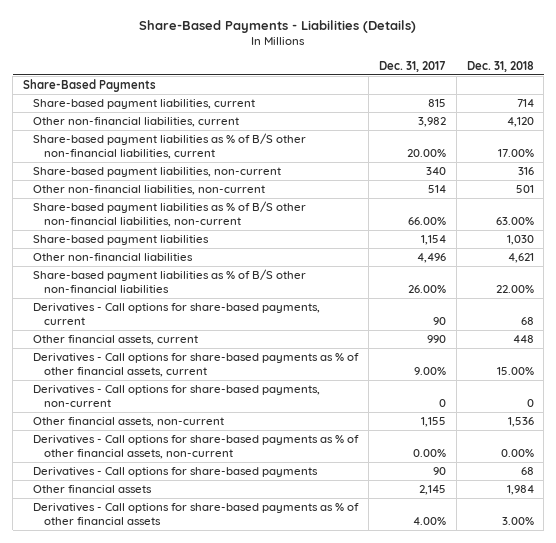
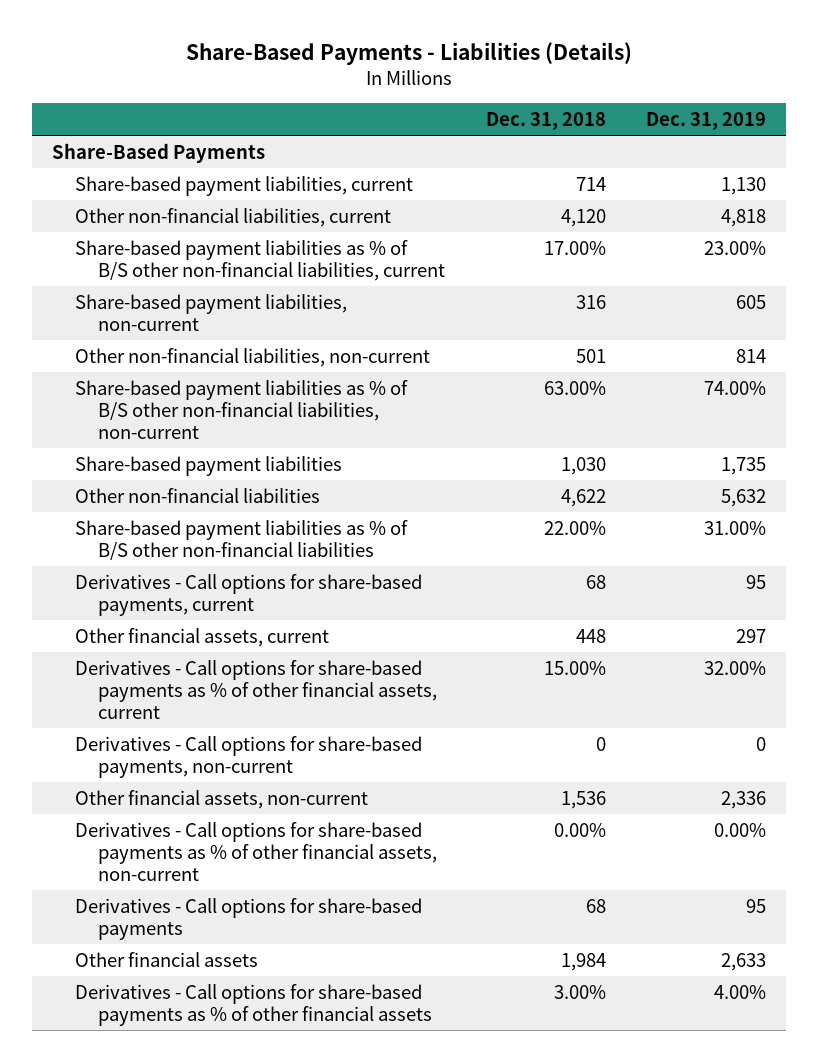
[378,60,446,72] Dec. 31, 2017 -> none
none -> [646,112,767,131] Dec. 31, 2019
[507,252,534,263] 4,621 -> [560,488,606,507] 4,622

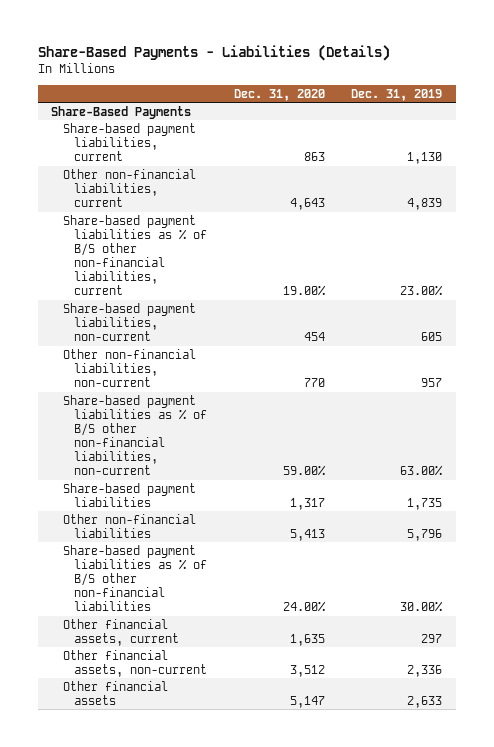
[485,112,606,131] Dec. 31, 2018 -> none
none -> [233,88,325,101] Dec. 31, 2020
[721,208,767,227] 4,818 -> [407,198,443,211] 4,839
[736,348,767,363] 814 -> [421,378,443,388] 957
[704,380,767,395] 74.00% -> [400,465,444,477] 63.00%
[75,573,423,616] Derivatives - Call options for share-based payments, current -> none
[721,488,767,507] 5,632 -> [407,528,443,541] 5,796
[704,520,767,535] 31.00% -> [400,601,444,613] 30.00%
[75,659,438,720] Derivatives - Call options for share-based payments as % of other financial assets, current -> none
[75,735,423,778] Derivatives - Call options for share-based payments, non-current -> none
[75,821,438,882] Derivatives - Call options for share-based payments as % of other financial assets, non-current -> none
[75,897,423,940] Derivatives - Call options for share-based payments -> none
[75,983,433,1026] Derivatives - Call options for share-based payments as % of other financial assets -> none

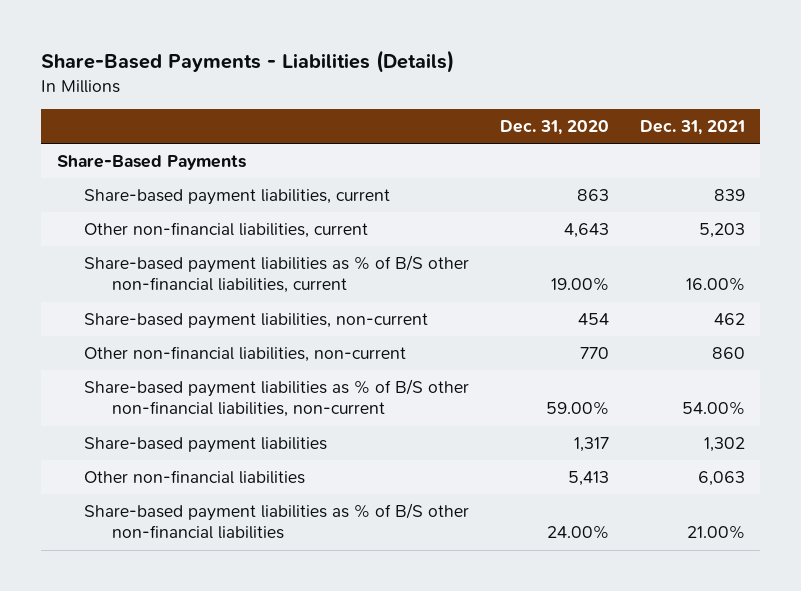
[351,88,443,101] Dec. 31, 2019 -> none
none -> [639,120,745,136] Dec. 31, 2021
[62,618,180,646] Other financial assets, current -> none
[62,649,208,677] Other financial assets, non-current -> none
[62,680,168,705] Other financial assets -> none

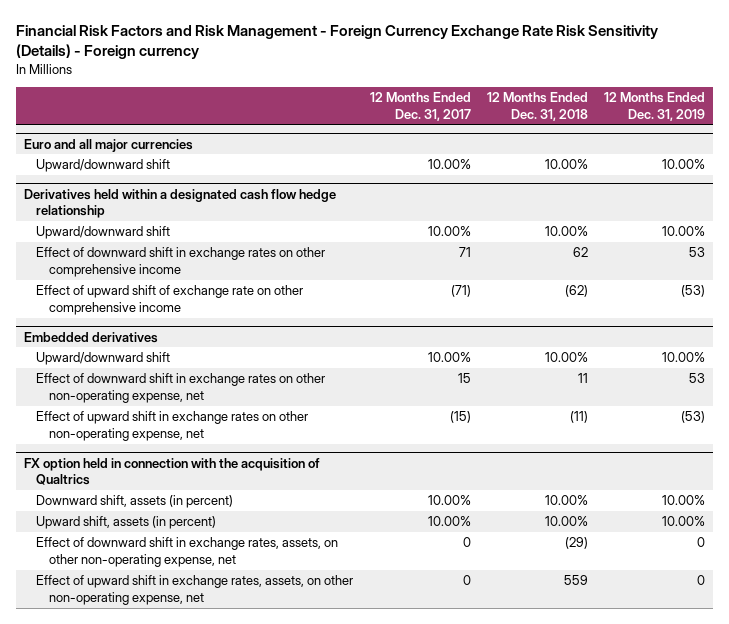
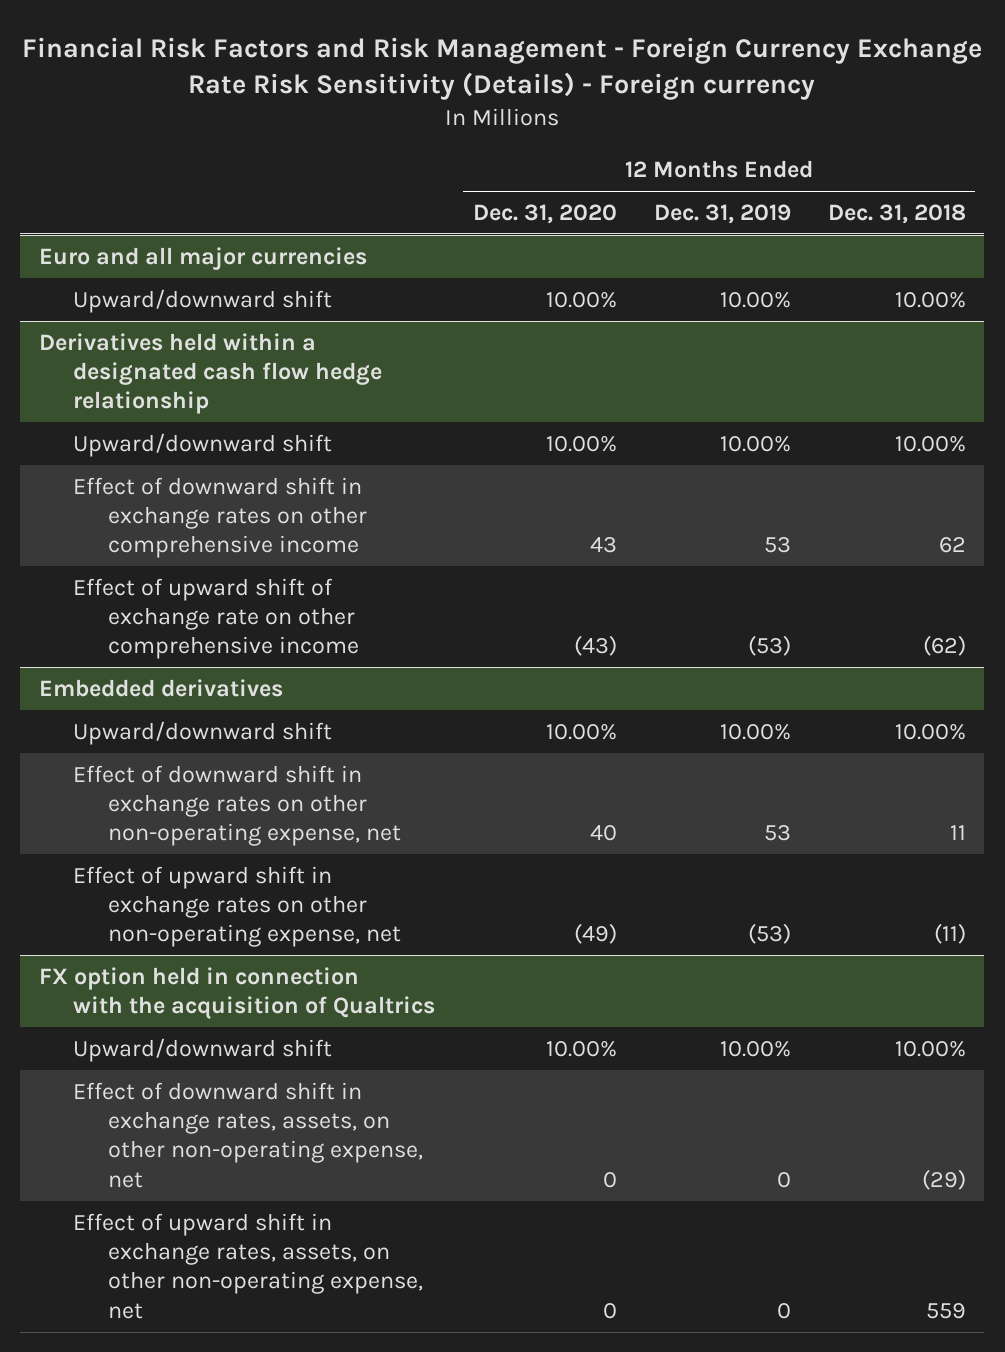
[369,92,471,121] 12 Months Ended Dec. 31, 2017 -> none
none -> [472,203,617,224] Dec. 31, 2020
[36,495,234,509] Downward shift, assets (in percent) -> none
[36,516,217,530] Upward shift, assets (in percent) -> none
none -> [73,1037,333,1062] Upward/downward shift

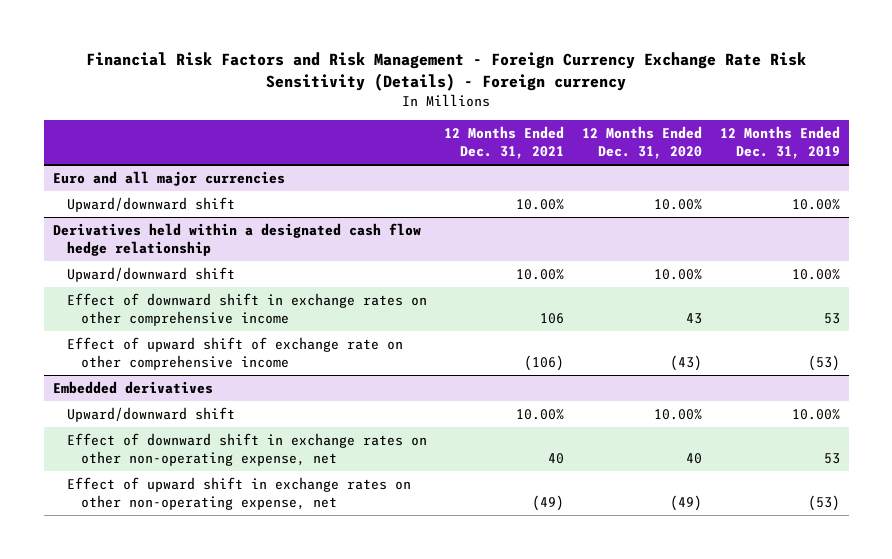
[827,203,966,224] Dec. 31, 2018 -> none
none -> [444,126,565,159] 12 Months Ended Dec. 31, 2021
[38,966,436,1020] FX option held in connection with the acquisition of Qualtrics -> none
[73,1037,333,1062] Upward/downward shift -> none
[73,1081,423,1188] Effect of downward shift in exchange rates, assets, on other non-operating expense, net -> none
[73,1212,423,1319] Effect of upward shift in exchange rates, assets, on other non-operating expense, net -> none

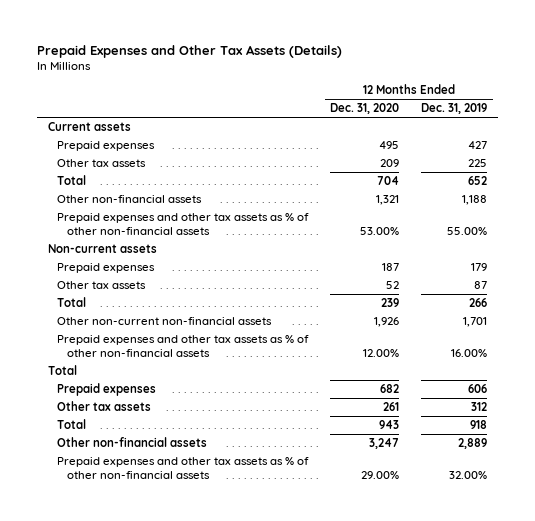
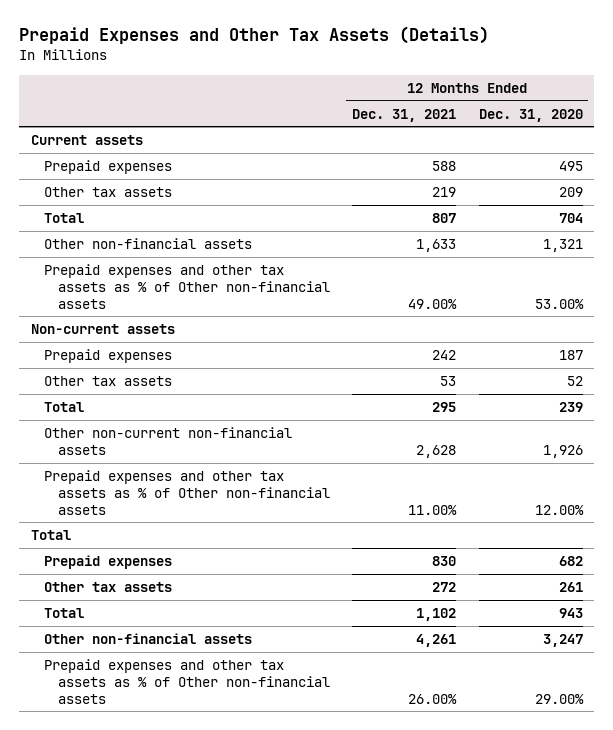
[421,103,488,115] Dec. 31, 2019 -> none
none -> [352,108,457,122] Dec. 31, 2021
[57,212,310,235] Prepaid expenses and other tax assets as % of other non-financial assets -> [44,264,330,309] Prepaid expenses and other tax assets as % of Other non-financial assets
[57,334,310,357] Prepaid expenses and other tax assets as % of other non-financial assets -> [44,470,330,515] Prepaid expenses and other tax assets as % of Other non-financial assets
[57,456,310,479] Prepaid expenses and other tax assets as % of other non-financial assets -> [44,659,330,704] Prepaid expenses and other tax assets as % of Other non-financial assets

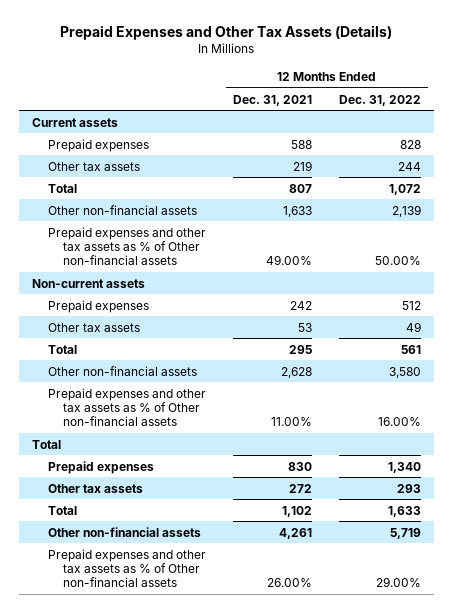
[478,108,583,122] Dec. 31, 2020 -> none
none -> [338,94,421,106] Dec. 31, 2022
[44,427,293,455] Other non-current non-financial assets -> [47,365,197,376] Other non-financial assets

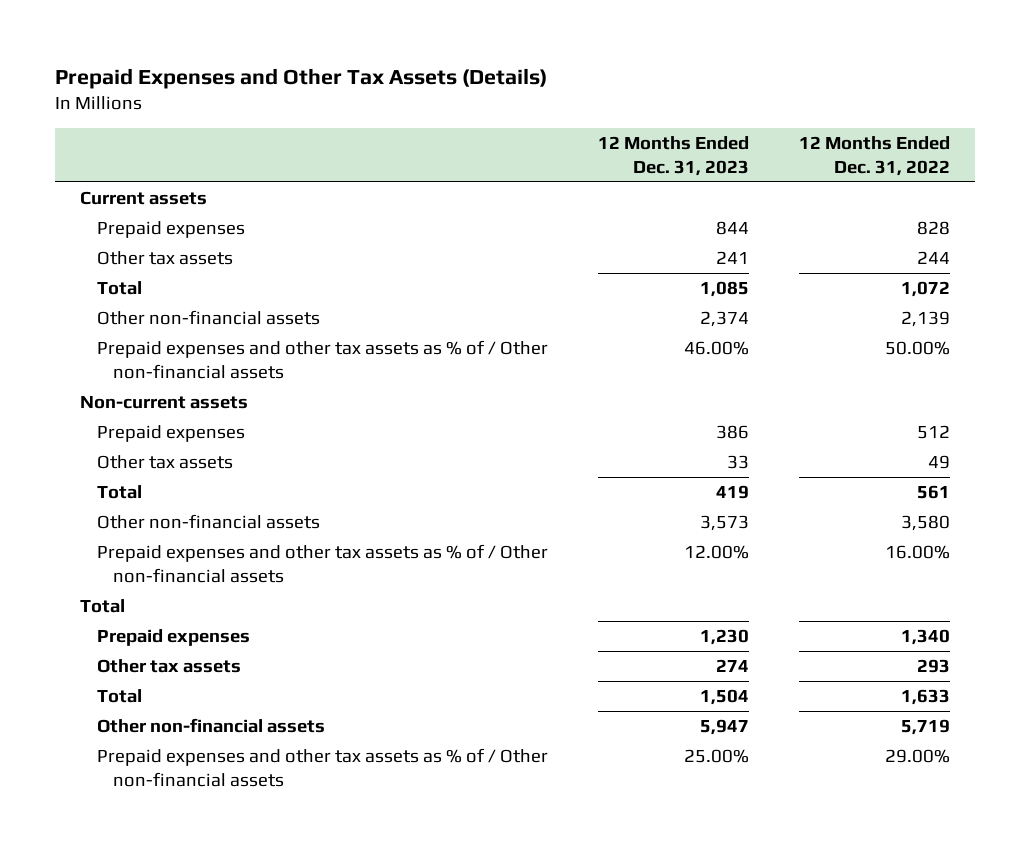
[232,94,312,106] Dec. 31, 2021 -> none
none -> [597,136,749,177] 12 Months Ended Dec. 31, 2023
[47,226,206,265] Prepaid expenses and other tax assets as % of Other non-financial assets -> [96,339,548,379] Prepaid expenses and other tax assets as % of / Other non-financial assets
[47,387,206,426] Prepaid expenses and other tax assets as % of Other non-financial assets -> [96,543,548,583] Prepaid expenses and other tax assets as % of / Other non-financial assets
[47,548,206,587] Prepaid expenses and other tax assets as % of Other non-financial assets -> [96,747,548,787] Prepaid expenses and other tax assets as % of / Other non-financial assets

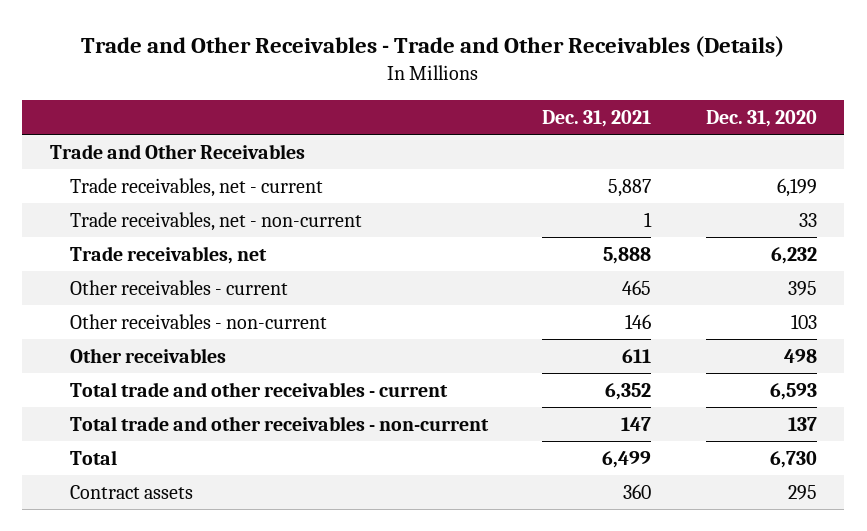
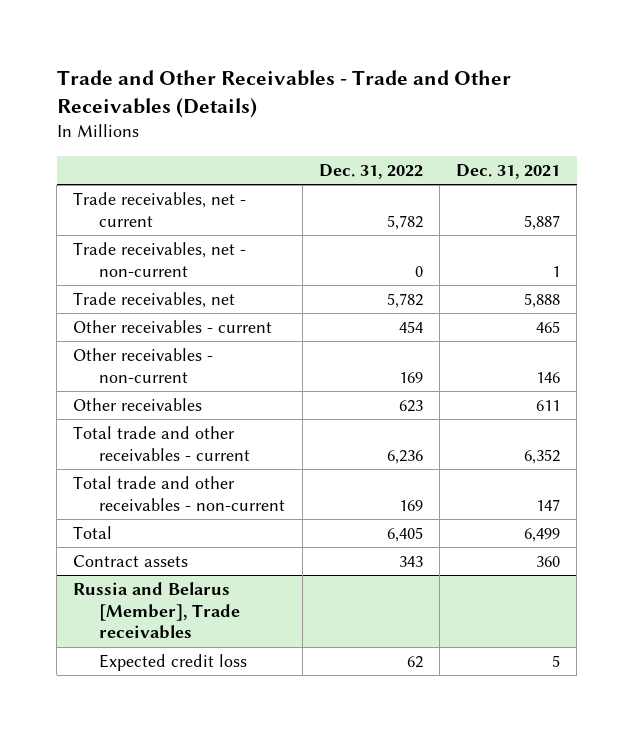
[705,110,817,128] Dec. 31, 2020 -> none
none -> [318,163,423,179] Dec. 31, 2022
[49,143,305,159] Trade and Other Receivables -> none
none -> [73,582,241,640] Russia and Belarus [Member], Trade receivables
none -> [99,654,248,672] Expected credit loss

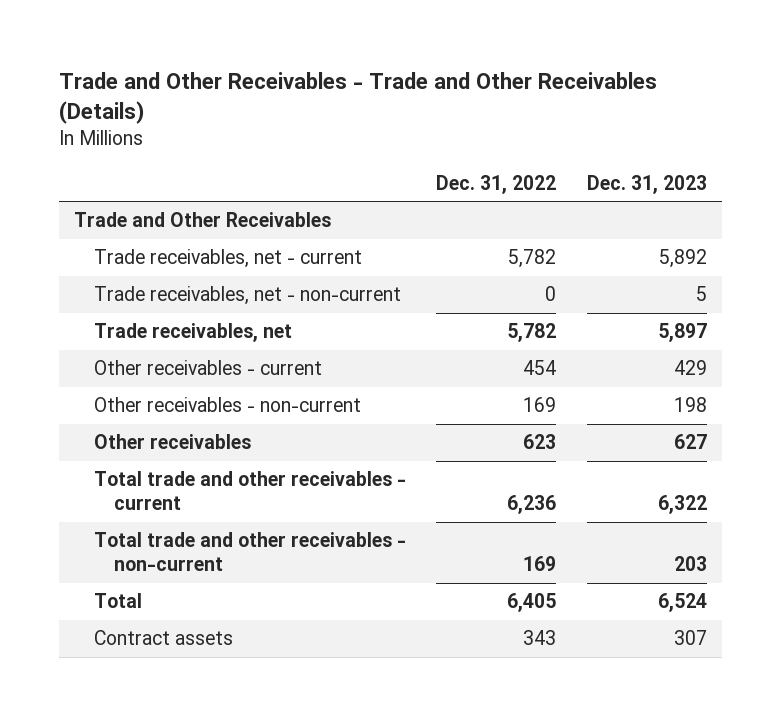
[456,163,561,179] Dec. 31, 2021 -> none
none -> [586,174,707,194] Dec. 31, 2023
none -> [74,212,332,228] Trade and Other Receivables
[73,582,241,640] Russia and Belarus [Member], Trade receivables -> none
[99,654,248,672] Expected credit loss -> none

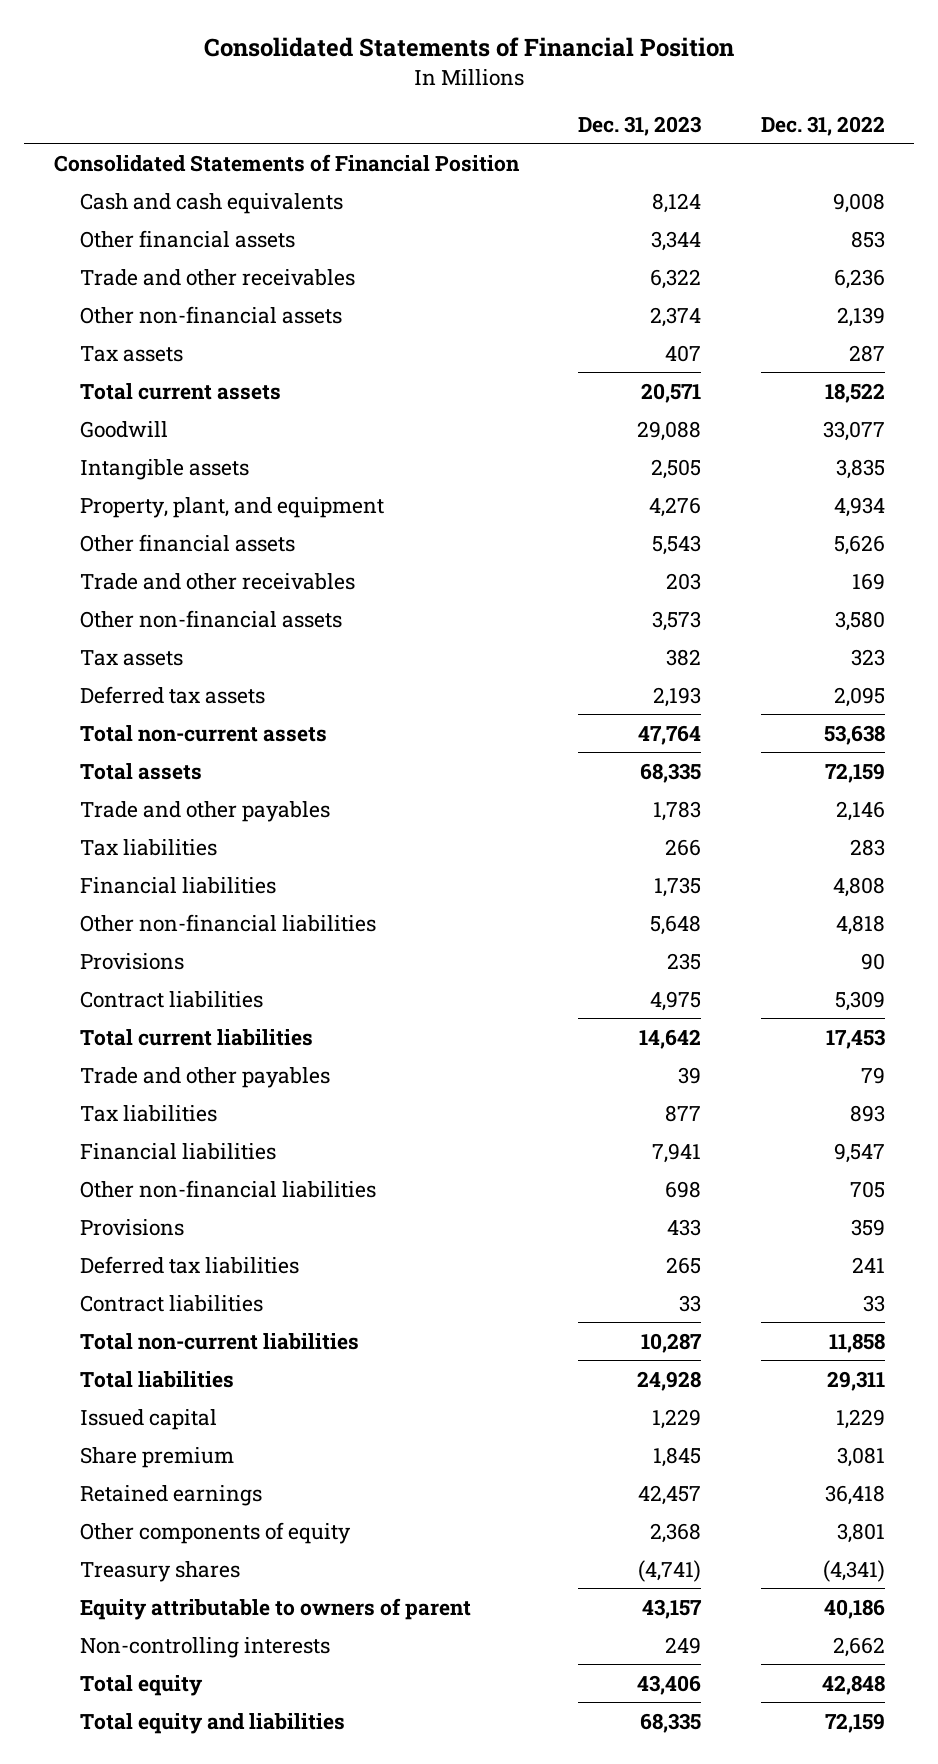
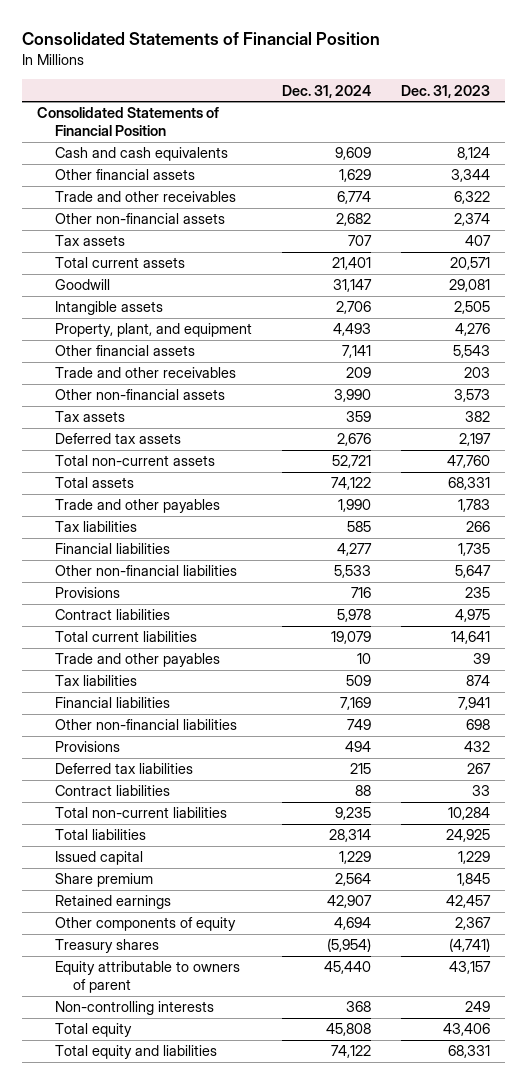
[760,115,885,136] Dec. 31, 2022 -> none
none -> [281,84,371,98] Dec. 31, 2024
[637,420,702,441] 29,088 -> [448,279,490,293] 29,081
[653,686,702,707] 2,193 -> [458,433,491,447] 2,197
[638,724,702,745] 47,764 -> [446,455,490,469] 47,760
[640,762,702,783] 68,335 -> [447,477,490,491] 68,331
[650,914,702,935] 5,648 -> [454,565,491,579] 5,647
[639,1028,702,1049] 14,642 -> [450,631,490,645] 14,641
[665,1104,702,1122] 877 -> [465,675,490,687] 874
[667,1218,702,1236] 433 -> [463,741,490,753] 432
[666,1256,702,1274] 265 -> [466,763,491,775] 267
[641,1332,703,1353] 10,287 -> [447,807,490,821] 10,284
[637,1370,702,1391] 24,928 -> [445,829,490,843] 24,925
[650,1522,702,1543] 2,368 -> [454,917,491,931] 2,367
[640,1712,702,1733] 68,335 -> [447,1045,490,1059] 68,331

